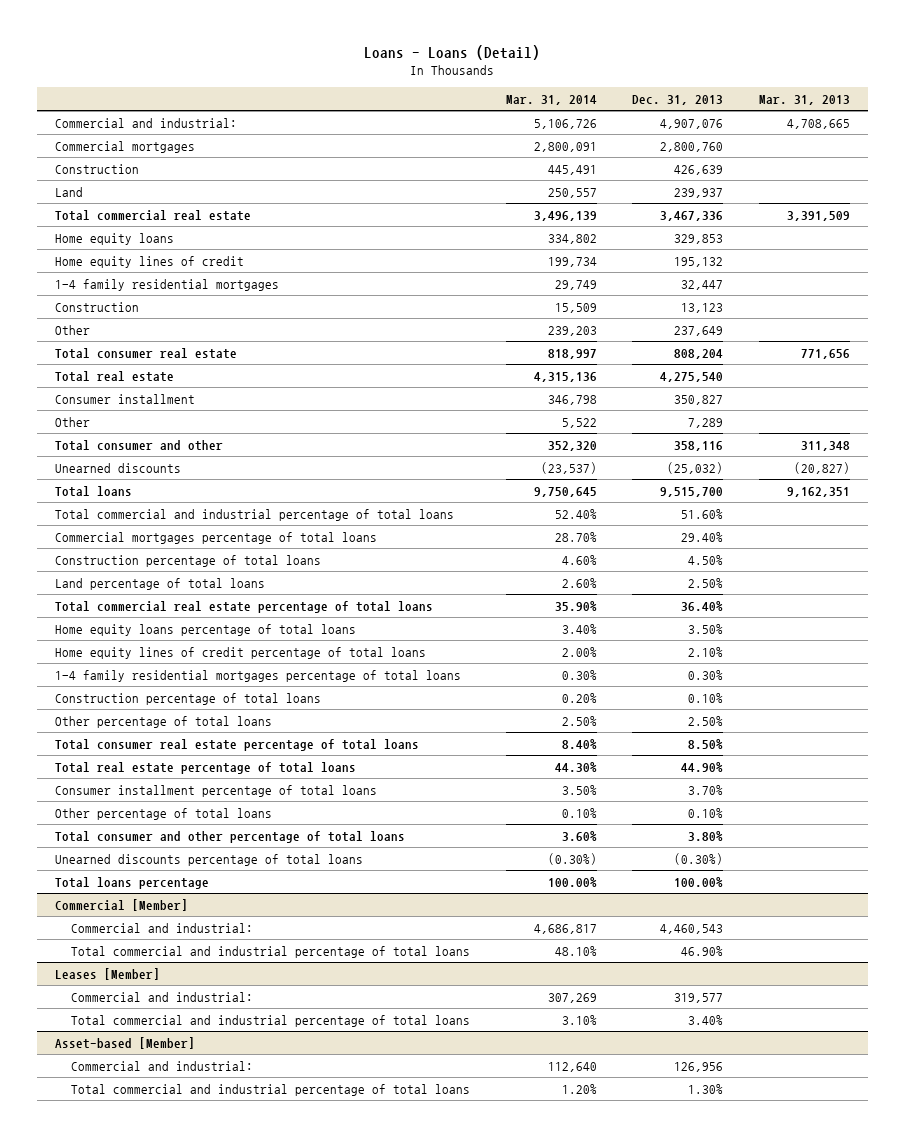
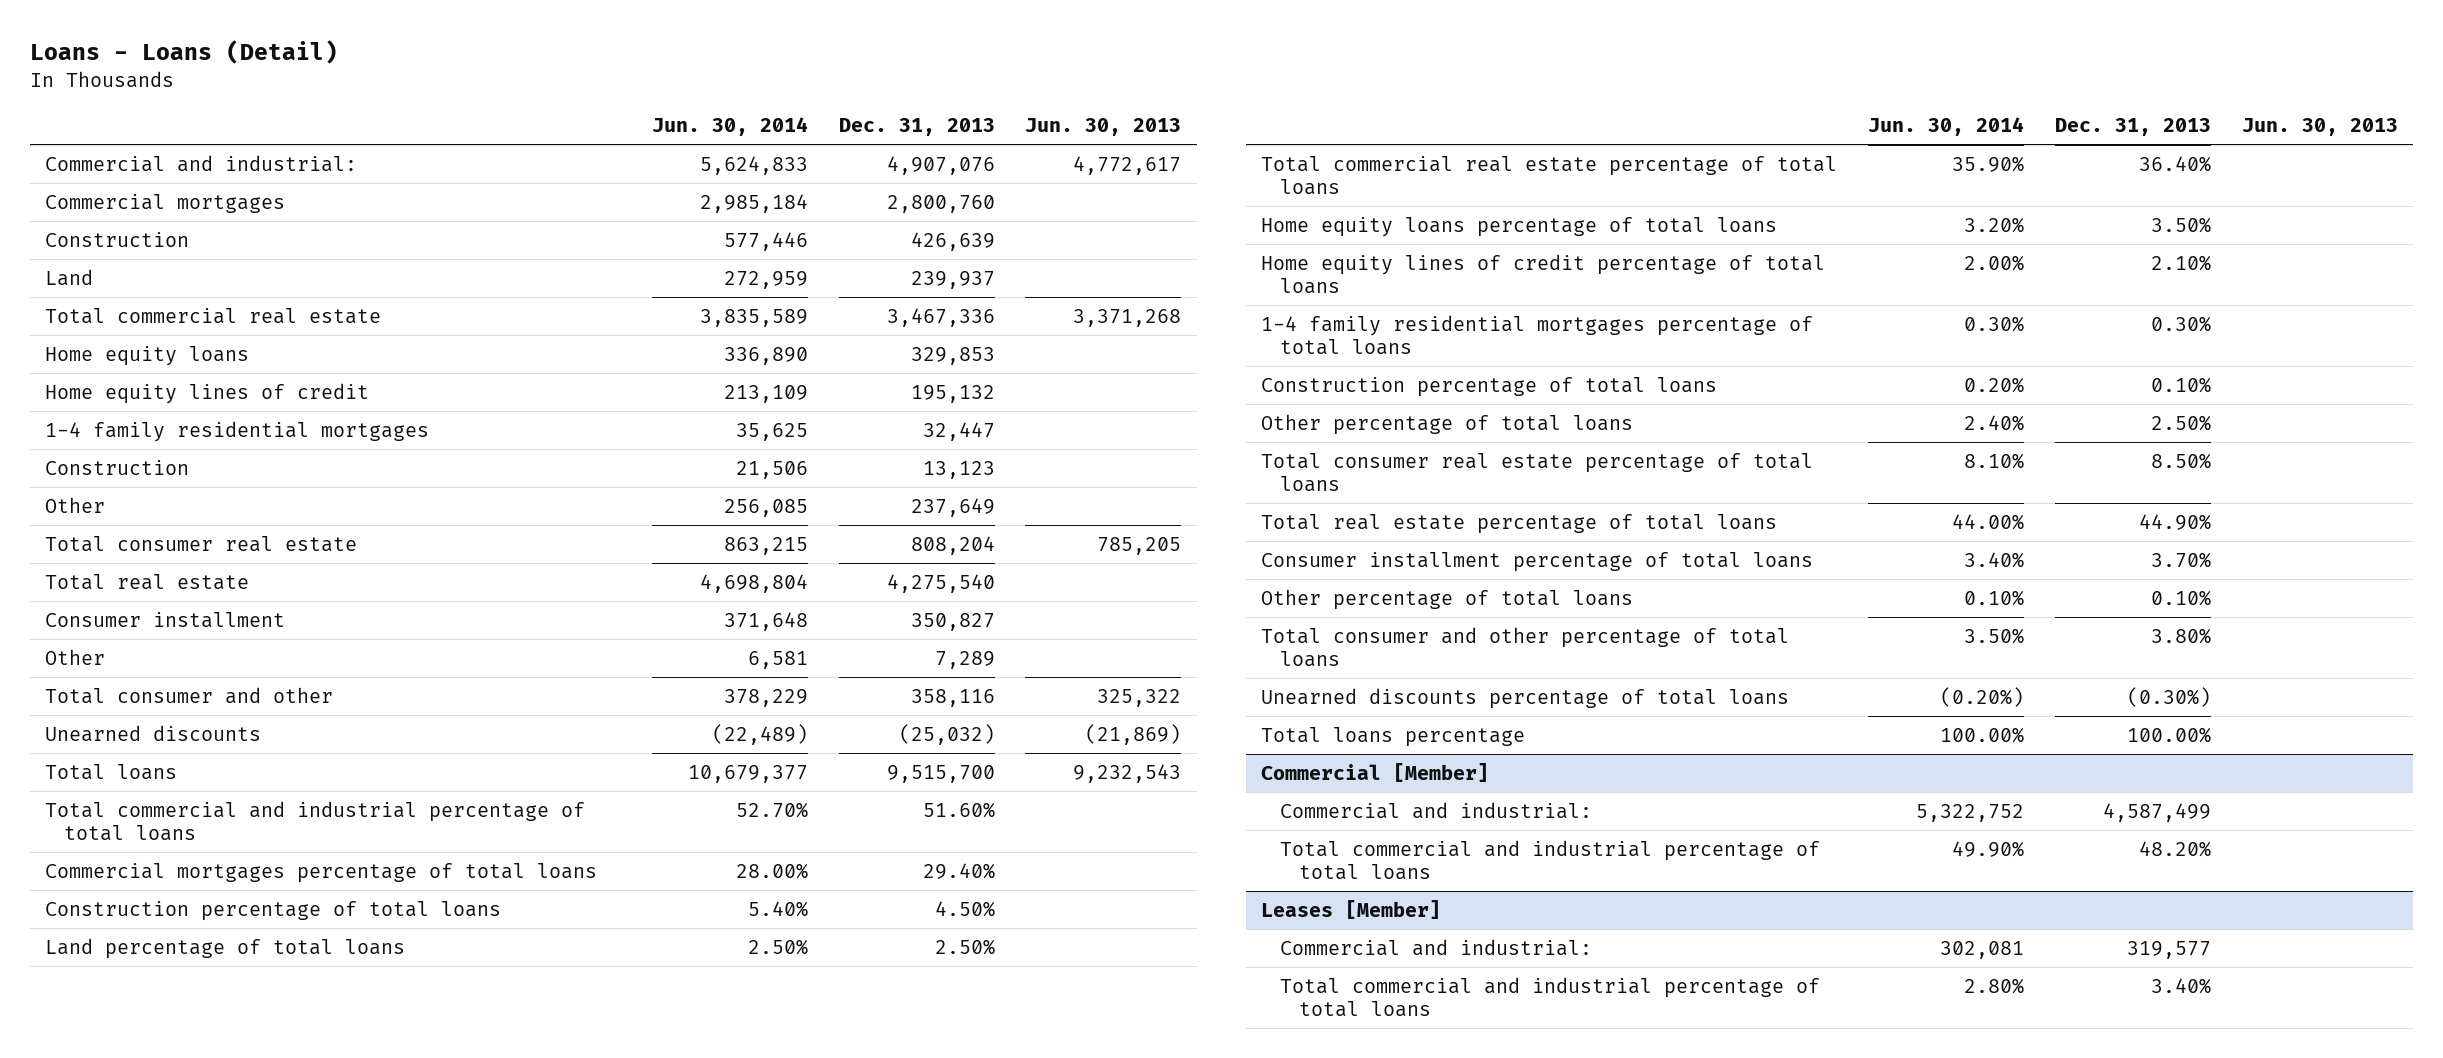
[505,95,597,106] Mar. 31, 2014 -> none
[758,95,850,106] Mar. 31, 2013 -> none
none -> [651,117,808,137] Jun. 30, 2014
none -> [1025,118,1182,137] Jun. 30, 2013
[660,923,724,934] 4,460,543 -> [2102,802,2211,822] 4,587,499
[681,945,724,956] 46.90% -> [2138,840,2211,857] 48.20%
[54,1036,195,1049] Asset-based [Member] -> none
[71,1060,254,1071] Commercial and industrial: -> none
[71,1083,471,1096] Total commercial and industrial percentage of total loans -> none

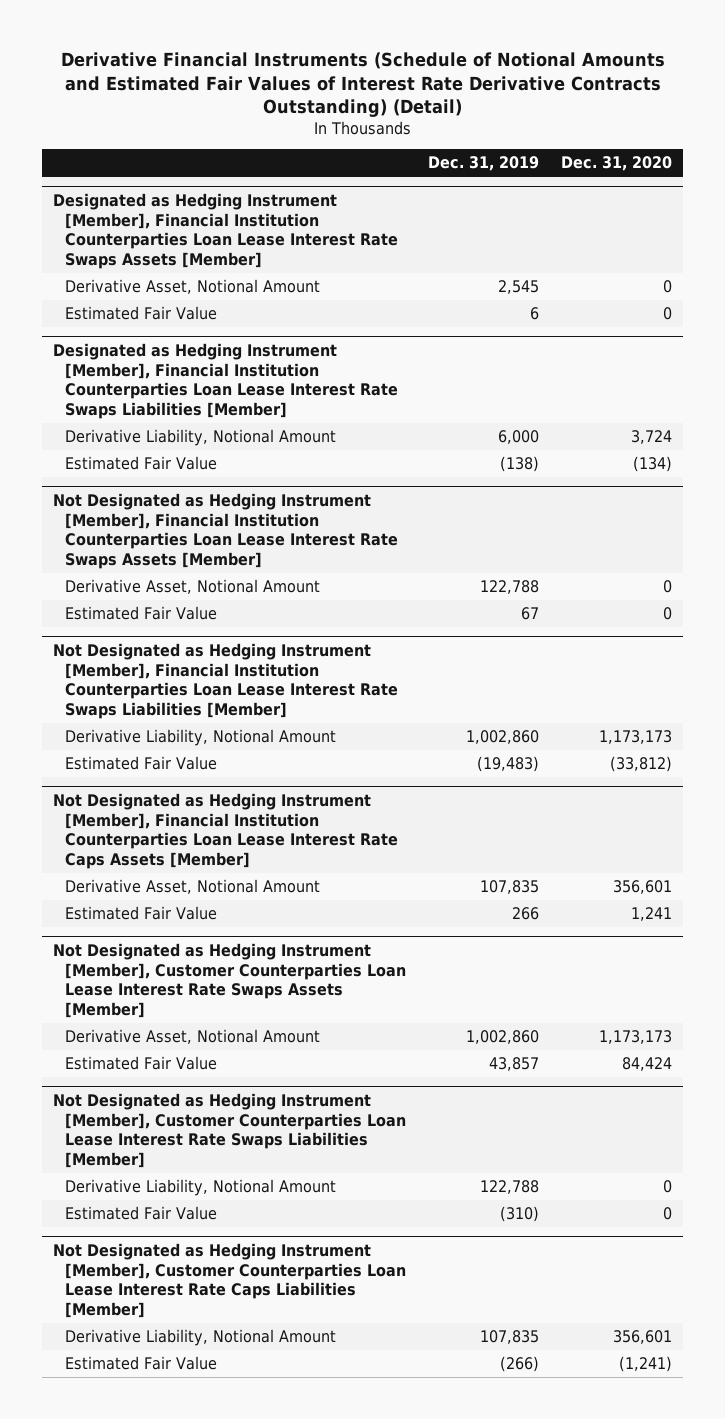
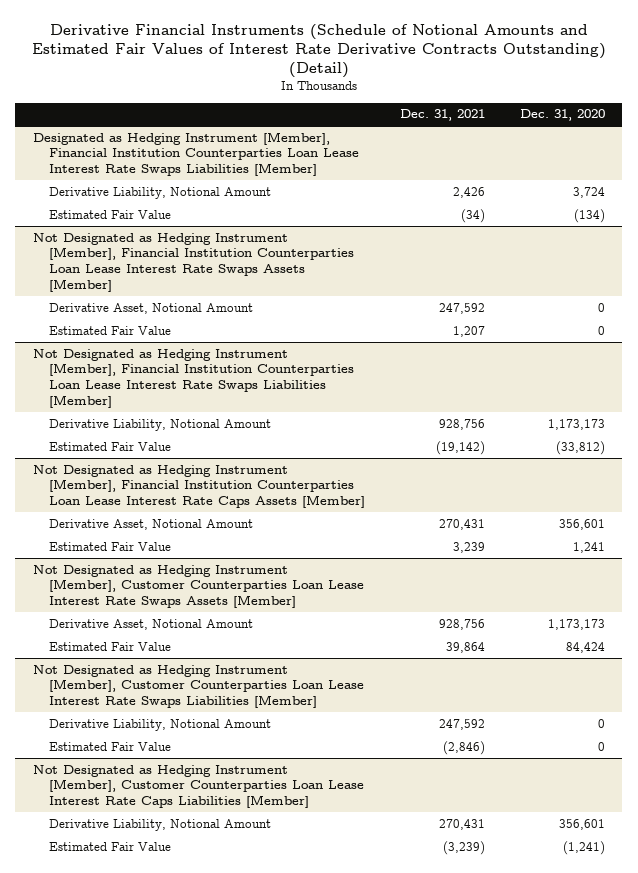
[428,156,540,172] Dec. 31, 2019 -> none
none -> [400,109,486,122] Dec. 31, 2021
[53,192,399,269] Designated as Hedging Instrument [Member], Financial Institution Counterparties Loan Lease Interest Rate Swaps Assets [Member] -> none
[65,278,321,294] Derivative Asset, Notional Amount -> none
[65,305,218,320] Estimated Fair Value -> none

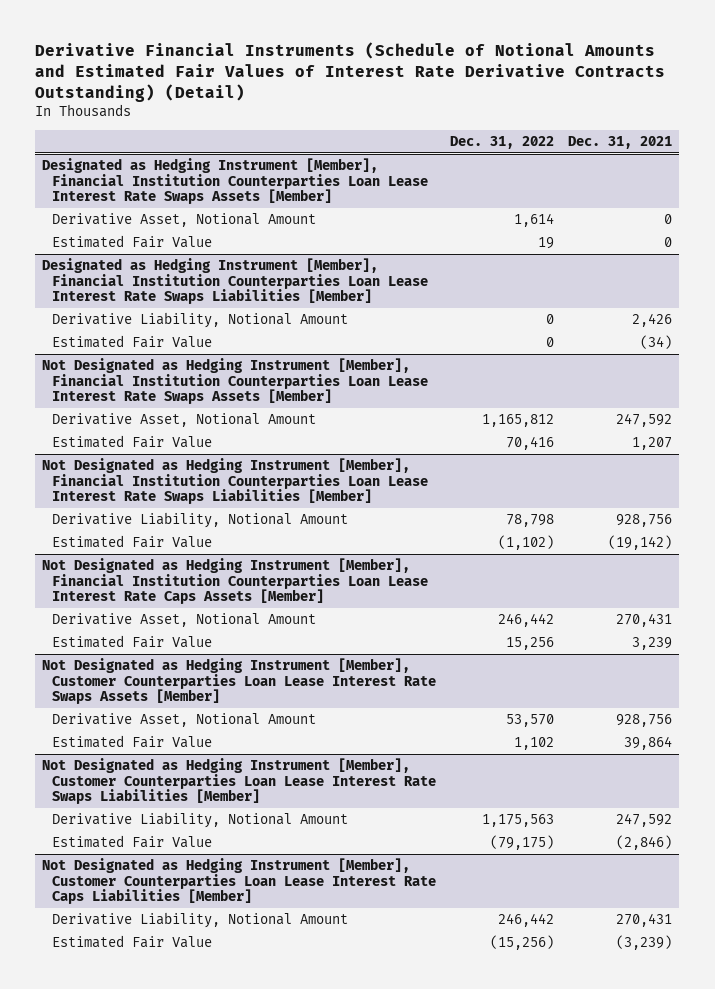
[519,109,605,122] Dec. 31, 2020 -> none
none -> [450,135,555,149] Dec. 31, 2022
none -> [42,158,429,205] Designated as Hedging Instrument [Member], Financial Institution Counterparties Loan Lease Interest Rate Swaps Assets [Member]
none -> [52,213,317,228] Derivative Asset, Notional Amount
none -> [52,235,213,249] Estimated Fair Value

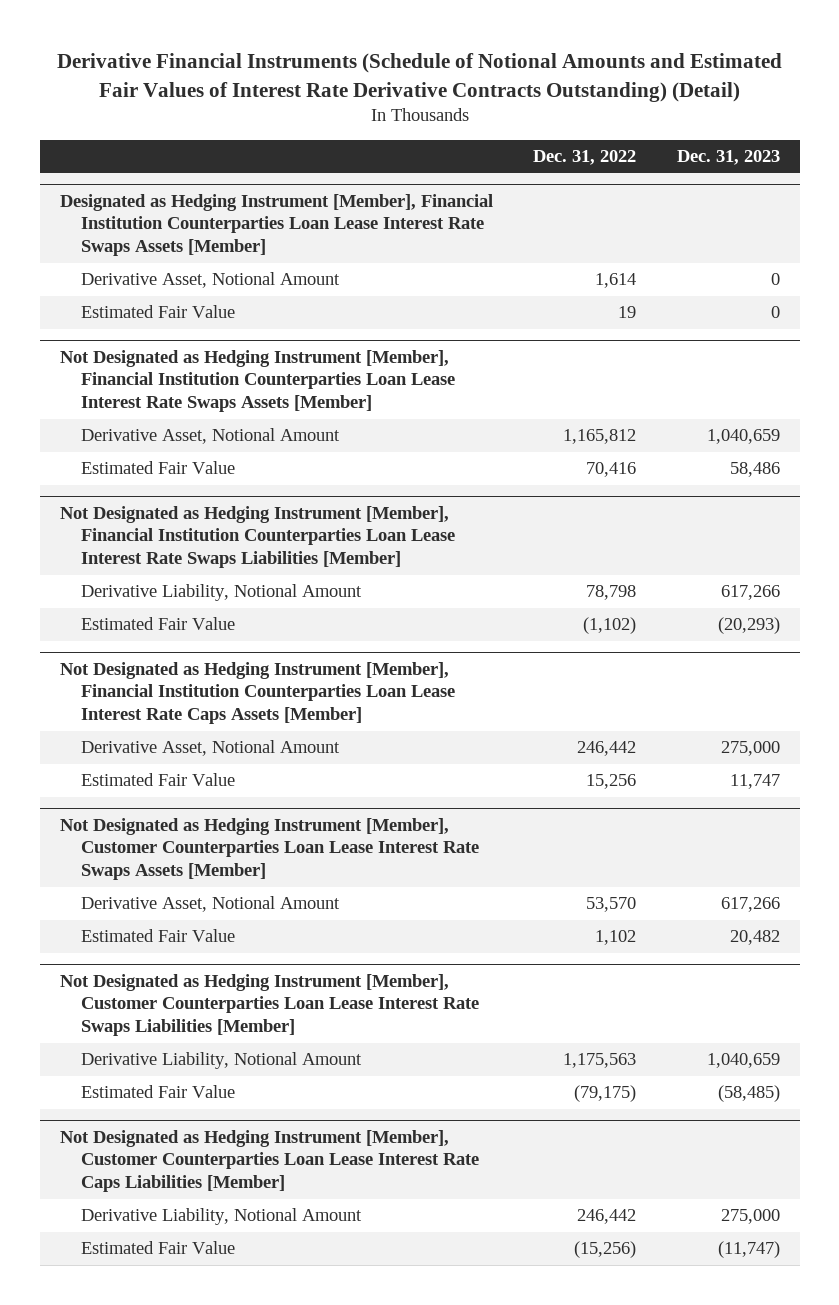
[568,135,673,149] Dec. 31, 2021 -> none
none -> [676,149,780,165] Dec. 31, 2023
[42,258,429,305] Designated as Hedging Instrument [Member], Financial Institution Counterparties Loan Lease Interest Rate Swaps Liabilities [Member] -> none
[52,312,349,329] Derivative Liability, Notional Amount -> none
[52,335,213,349] Estimated Fair Value -> none

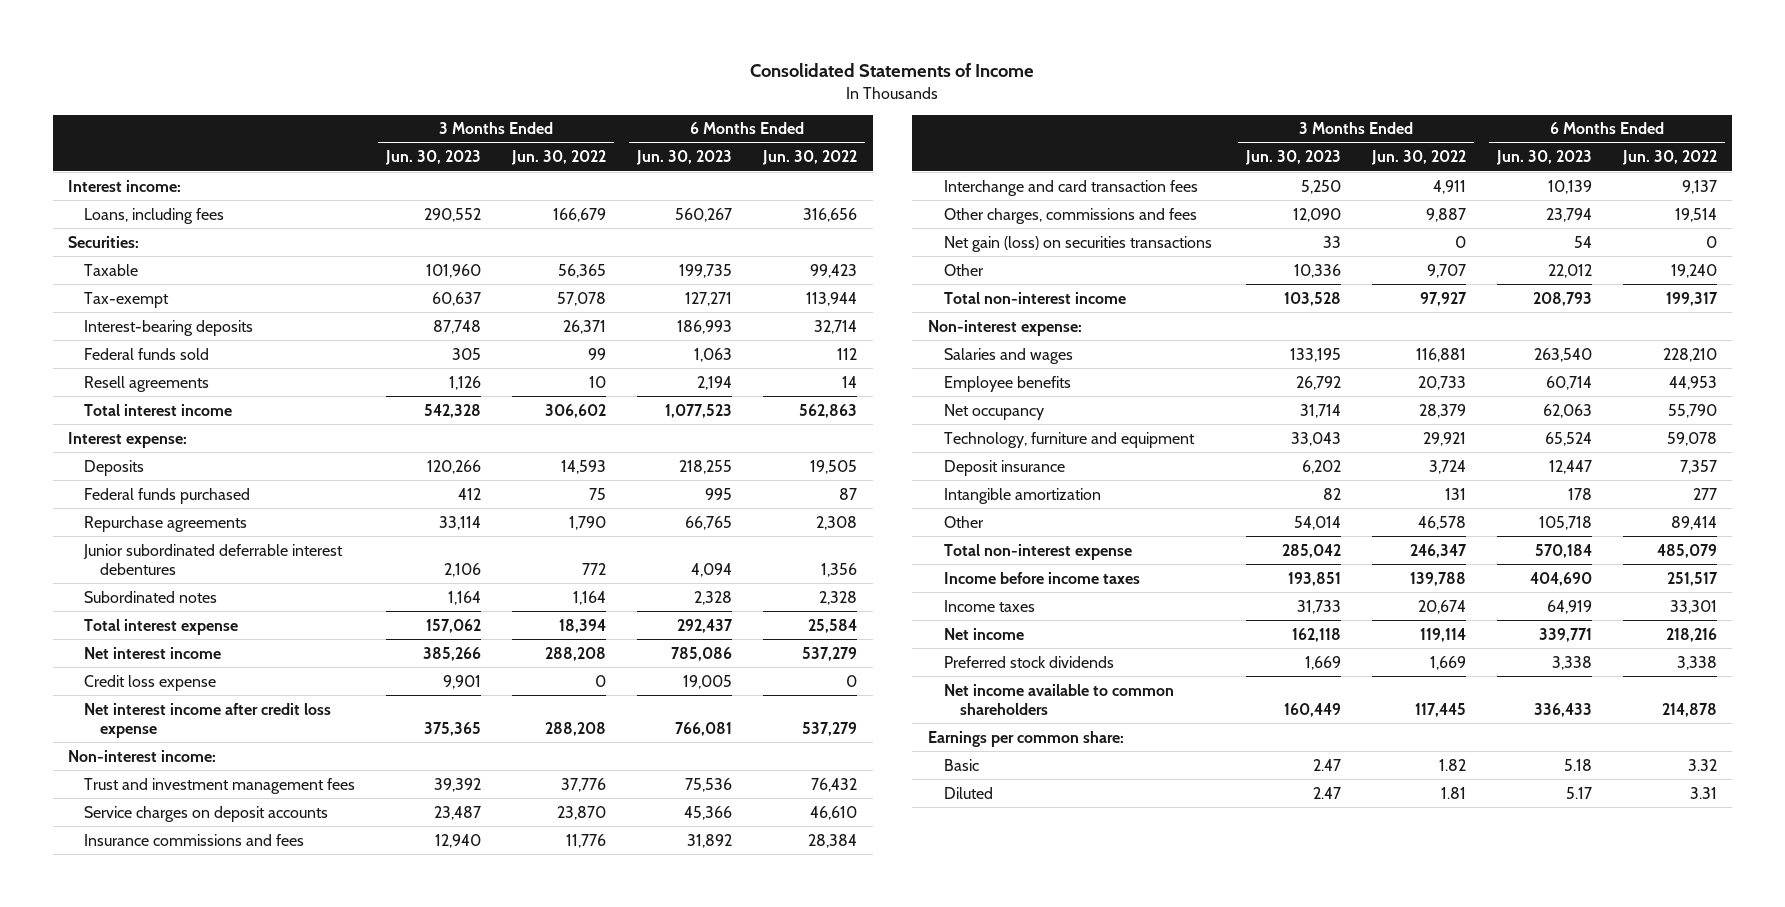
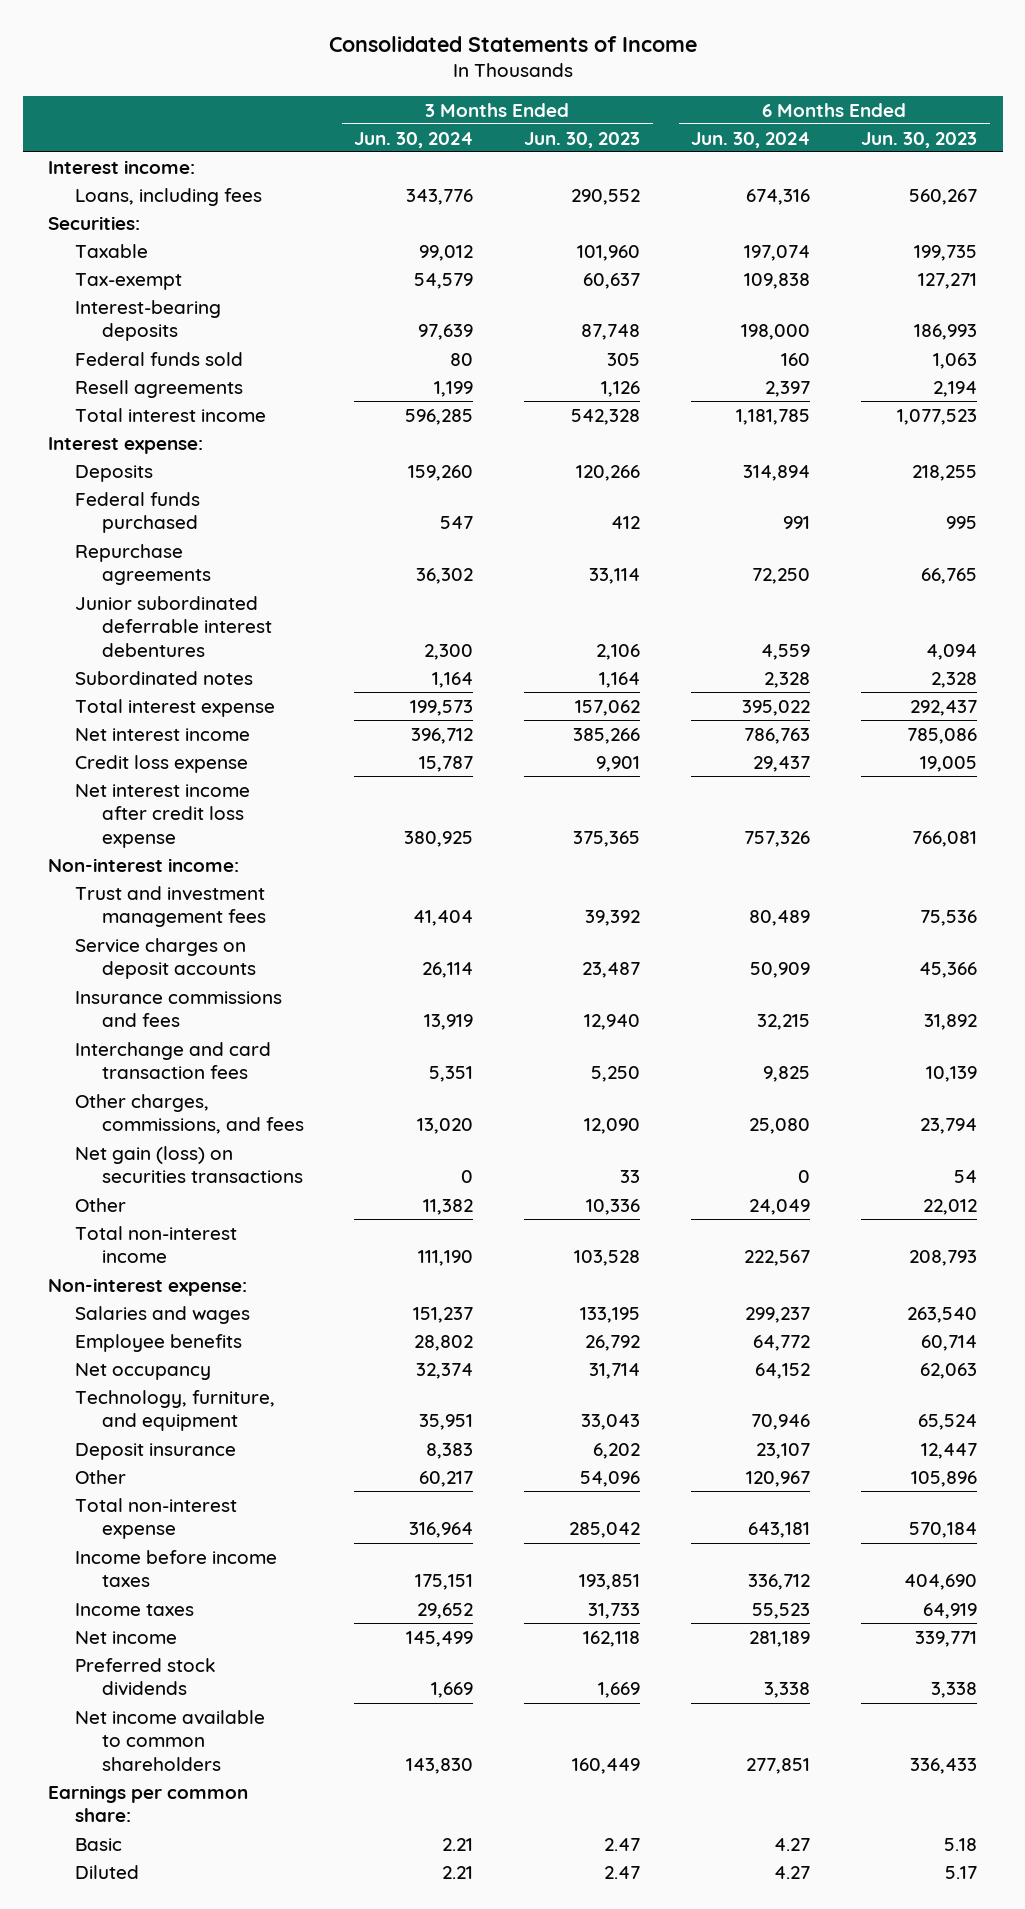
[511,150,607,166] Jun. 30, 2022 -> none
[762,150,858,166] Jun. 30, 2022 -> none
none -> [354,131,474,148] Jun. 30, 2024
none -> [691,131,811,148] Jun. 30, 2024
[943,207,1197,224] Other charges, commissions and fees -> [74,1093,304,1135] Other charges, commissions, and fees
[943,431,1195,448] Technology, furniture and equipment -> [74,1389,275,1432] Technology, furniture, and equipment
[943,487,1101,504] Intangible amortization -> none
[1293,515,1341,530] 54,014 -> [580,1470,641,1487] 54,096
[1538,515,1592,530] 105,718 -> [911,1470,978,1487] 105,896

